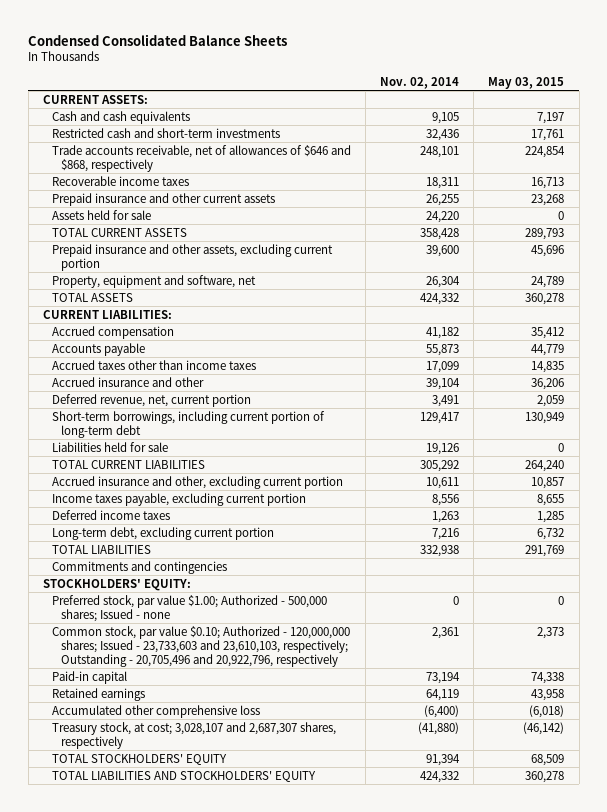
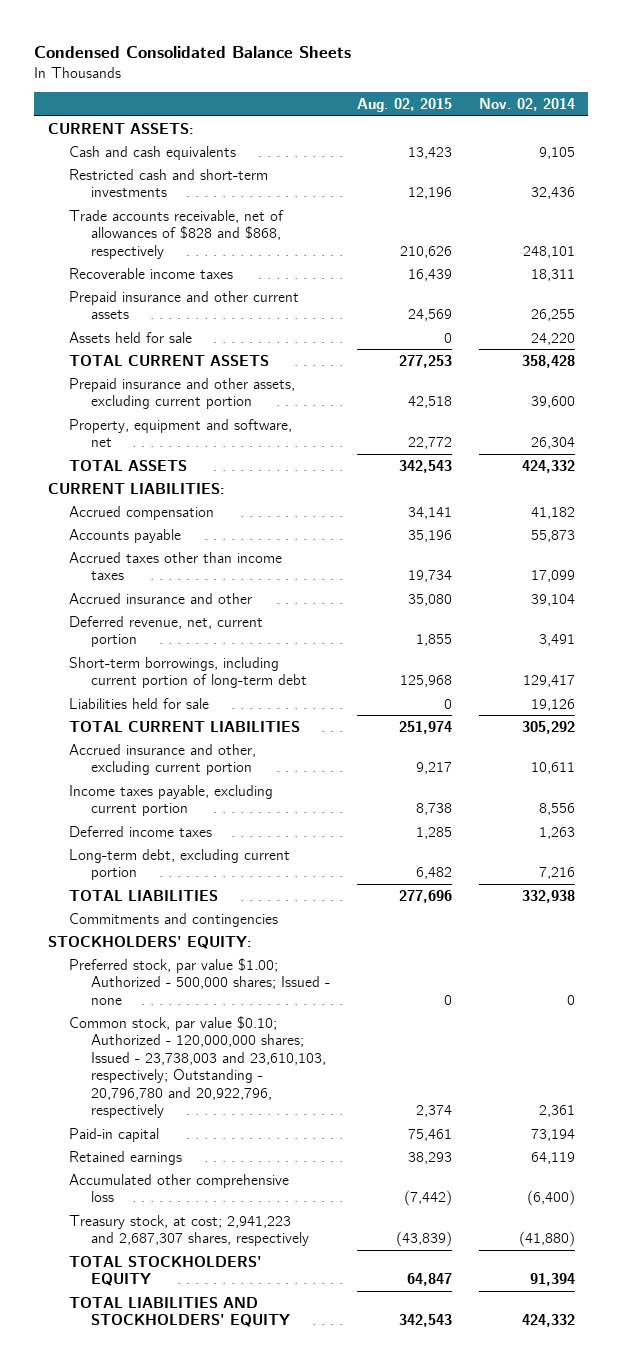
[488,76,565,89] May 03, 2015 -> none
none -> [356,98,452,113] Aug. 02, 2015
[51,144,351,172] Trade accounts receivable, net of allowances of $646 and $868, respectively -> [69,209,285,259] Trade accounts receivable, net of allowances of $828 and $868, respectively
[51,625,350,667] Common stock, par value $0.10; Authorized - 120,000,000 shares; Issued - 23,733,603 and 23,610,103, respectively; Outstanding - 20,705,496 and 20,922,796, respectively -> [69,1015,326,1119] Common stock, par value $0.10; Authorized - 120,000,000 shares; Issued - 23,738,003 and 23,610,103, respectively; Outstanding - 20,796,780 and 20,922,796, respectively
[51,721,336,749] Treasury stock, at cost; 3,028,107 and 2,687,307 shares, respectively -> [69,1214,309,1247] Treasury stock, at cost; 2,941,223 and 2,687,307 shares, respectively

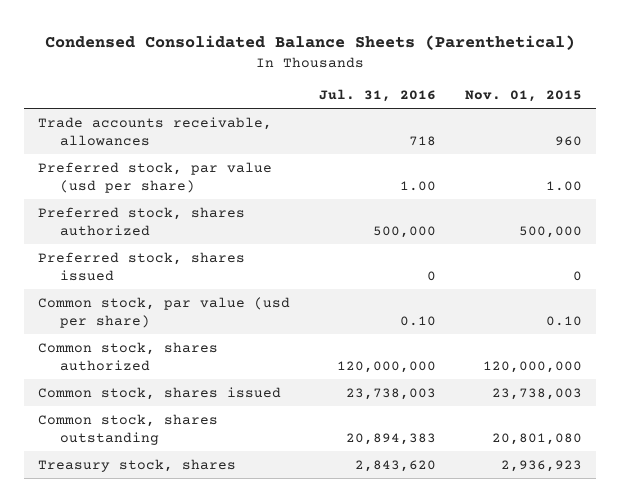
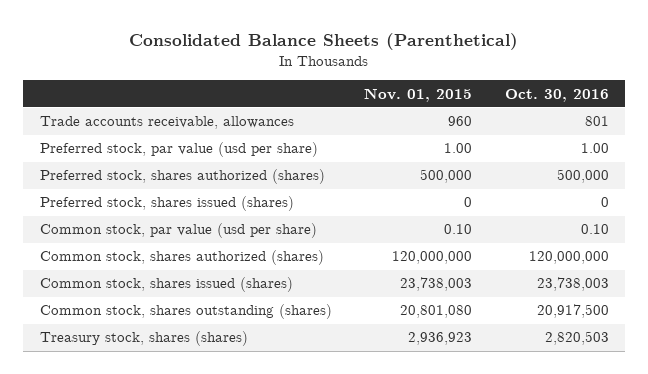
[45,34,576,50] Condensed Consolidated Balance Sheets (Parenthetical) -> [129,32,519,50] Consolidated Balance Sheets (Parenthetical)
[319,88,437,102] Jul. 31, 2016 -> none
none -> [504,88,609,102] Oct. 30, 2016
[38,206,246,237] Preferred stock, shares authorized -> [39,169,325,185] Preferred stock, shares authorized (shares)
[38,251,246,282] Preferred stock, shares issued -> [39,196,294,212] Preferred stock, shares issued (shares)
[38,341,219,372] Common stock, shares authorized -> [39,250,324,266] Common stock, shares authorized (shares)
[38,386,282,400] Common stock, shares issued -> [39,277,293,293] Common stock, shares issued (shares)
[38,413,219,446] Common stock, shares outstanding -> [39,304,332,320] Common stock, shares outstanding (shares)
[38,458,237,472] Treasury stock, shares -> [39,331,248,347] Treasury stock, shares (shares)

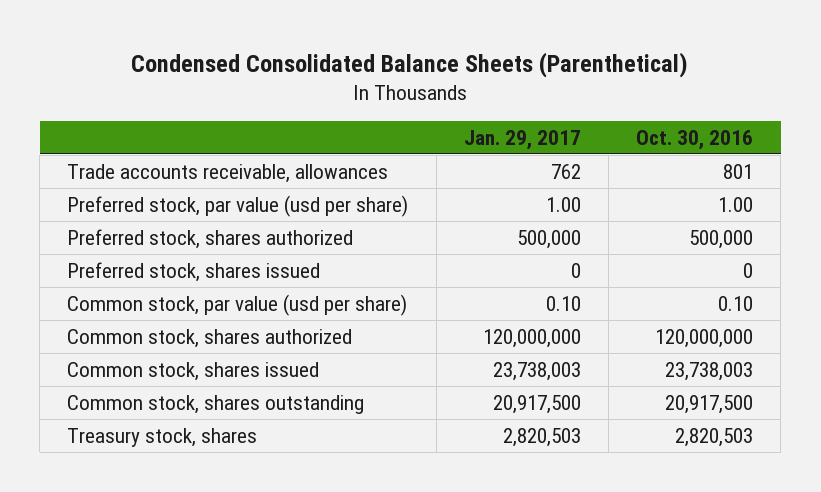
[129,32,519,50] Consolidated Balance Sheets (Parenthetical) -> [131,51,689,78] Condensed Consolidated Balance Sheets (Parenthetical)
[364,87,473,102] Nov. 01, 2015 -> none
none -> [463,129,581,150] Jan. 29, 2017
[39,169,325,185] Preferred stock, shares authorized (shares) -> [67,228,354,249] Preferred stock, shares authorized
[39,196,294,212] Preferred stock, shares issued (shares) -> [67,261,321,282] Preferred stock, shares issued
[39,250,324,266] Common stock, shares authorized (shares) -> [67,328,353,348] Common stock, shares authorized
[39,277,293,293] Common stock, shares issued (shares) -> [67,361,320,381] Common stock, shares issued
[39,304,332,320] Common stock, shares outstanding (shares) -> [67,394,365,414] Common stock, shares outstanding
[39,331,248,347] Treasury stock, shares (shares) -> [67,427,258,447] Treasury stock, shares

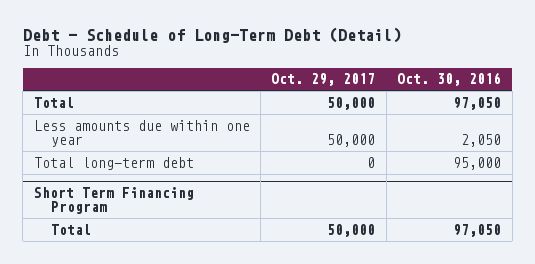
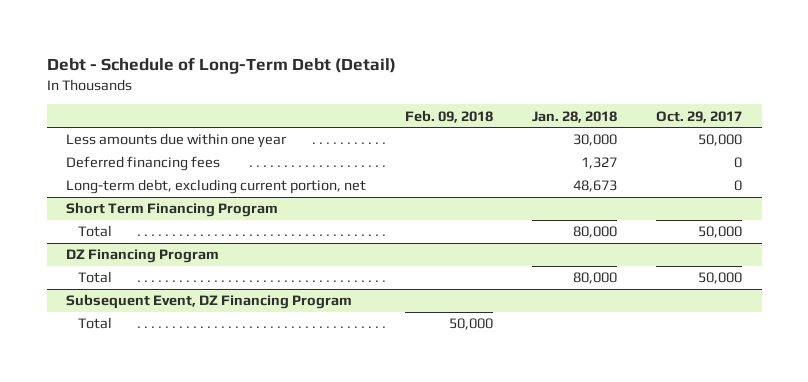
[397,72,502,87] Oct. 30, 2016 -> none
none -> [405,109,494,123] Feb. 09, 2018
none -> [532,110,618,123] Jan. 28, 2018
[33,96,74,108] Total -> none
none -> [66,156,221,172] Deferred financing fees
[33,156,194,170] Total long-term debt -> [66,179,367,195] Long-term debt, excluding current portion, net
none -> [66,249,220,264] DZ Financing Program
none -> [77,271,112,284] Total
none -> [66,294,353,310] Subsequent Event, DZ Financing Program
none -> [77,317,112,330] Total

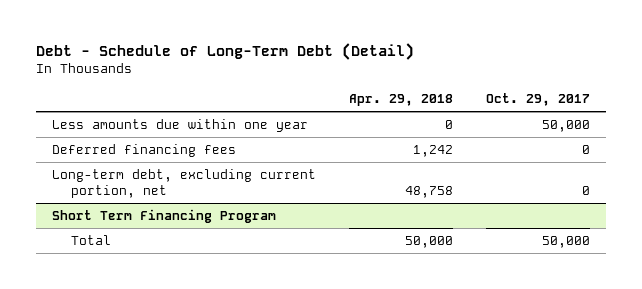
[405,109,494,123] Feb. 09, 2018 -> none
[532,110,618,123] Jan. 28, 2018 -> none
none -> [348,94,453,107] Apr. 29, 2018
[66,249,220,264] DZ Financing Program -> none
[77,271,112,284] Total -> none
[66,294,353,310] Subsequent Event, DZ Financing Program -> none
[77,317,112,330] Total -> none

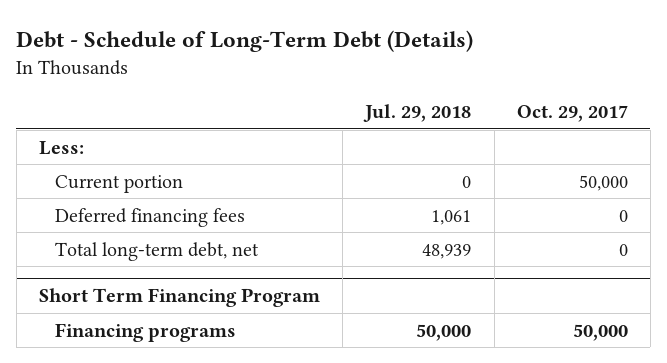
[35,42,414,60] Debt - Schedule of Long-Term Debt (Detail) -> [16,30,474,53] Debt - Schedule of Long-Term Debt (Details)
[348,94,453,107] Apr. 29, 2018 -> none
none -> [363,103,472,122] Jul. 29, 2018
none -> [39,140,85,155] Less:
[52,119,309,133] Less amounts due within one year -> [54,174,183,193] Current portion
[52,169,317,199] Long-term debt, excluding current portion, net -> [54,241,259,261] Total long-term debt, net
[71,235,112,246] Total -> [54,322,236,342] Financing programs

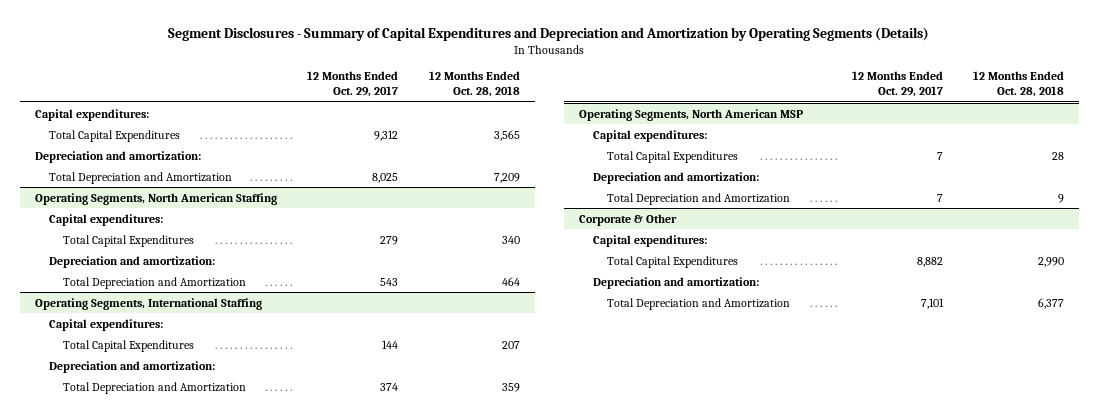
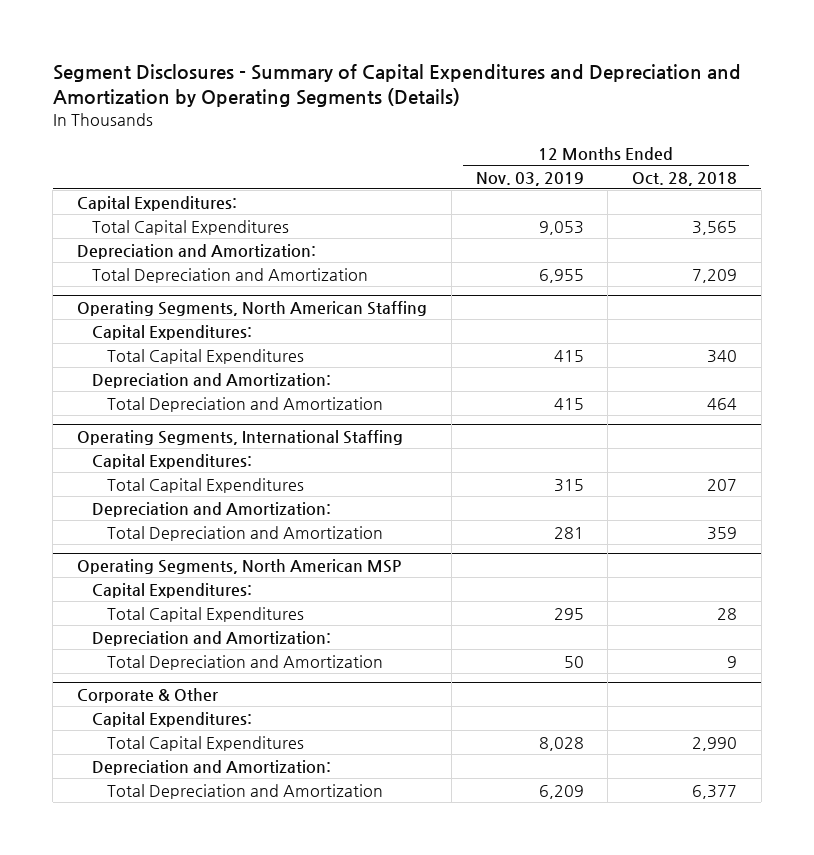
[307,71,399,97] 12 Months Ended Oct. 29, 2017 -> none
none -> [475,171,584,186] Nov. 03, 2019
[34,108,149,121] Capital expenditures: -> [77,195,238,211] Capital Expenditures:
[34,150,201,163] Depreciation and amortization: -> [77,243,317,259] Depreciation and Amortization:
[48,213,163,226] Capital expenditures: -> [92,324,253,340] Capital Expenditures:
[48,255,215,268] Depreciation and amortization: -> [92,372,332,388] Depreciation and Amortization:
[48,318,163,331] Capital expenditures: -> [92,453,253,469] Capital Expenditures:
[48,360,215,373] Depreciation and amortization: -> [92,501,332,517] Depreciation and Amortization:
[593,129,708,142] Capital expenditures: -> [92,582,253,598] Capital Expenditures:
[593,171,760,184] Depreciation and amortization: -> [92,630,332,646] Depreciation and Amortization:
[593,234,708,247] Capital expenditures: -> [92,711,253,727] Capital Expenditures:
[593,276,760,289] Depreciation and amortization: -> [92,759,332,775] Depreciation and Amortization:

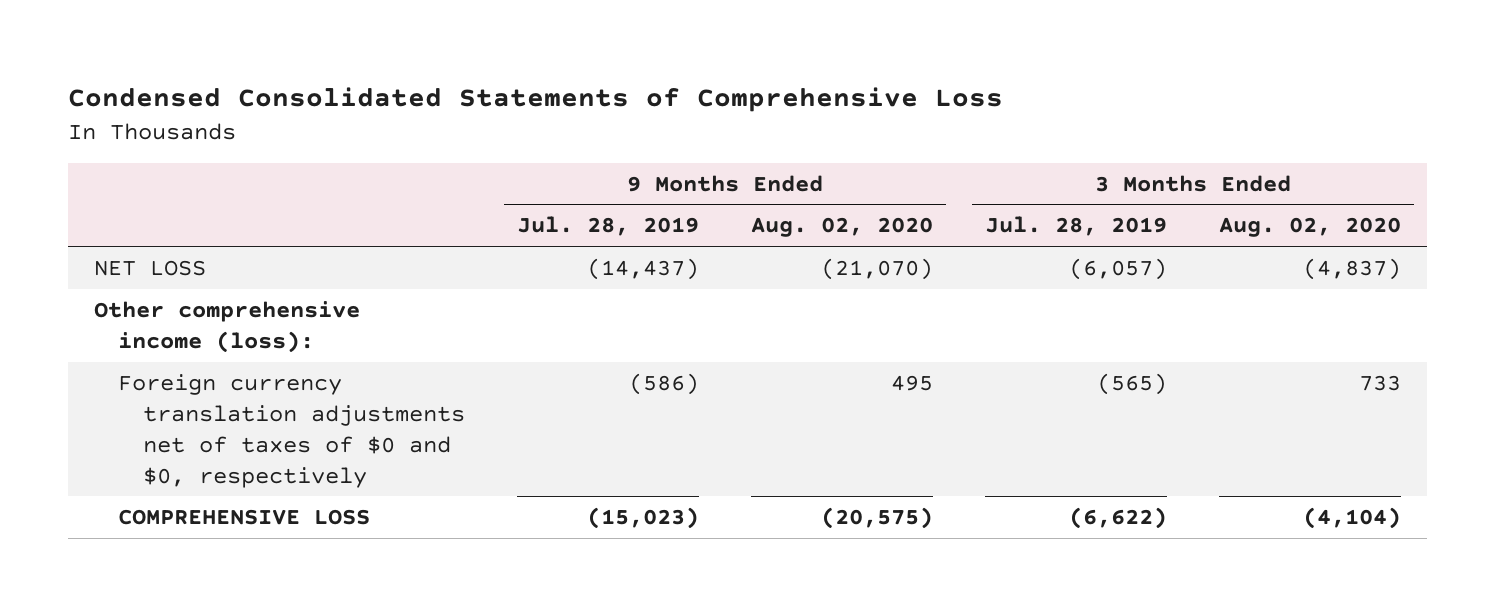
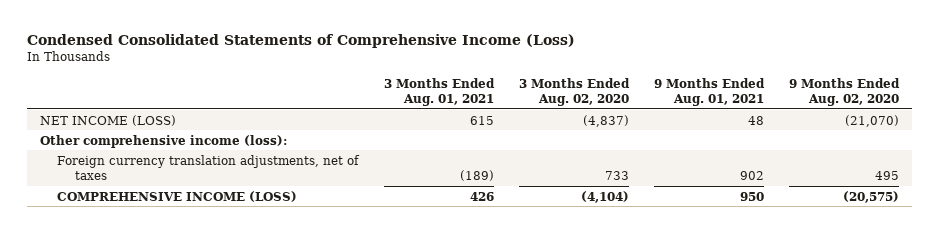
[68,86,1004,112] Condensed Consolidated Statements of Comprehensive Loss -> [26,34,575,49] Condensed Consolidated Statements of Comprehensive Income (Loss)
[516,216,699,237] Jul. 28, 2019 -> none
[985,216,1168,237] Jul. 28, 2019 -> none
none -> [383,77,495,106] 3 Months Ended Aug. 01, 2021
none -> [654,77,766,106] 9 Months Ended Aug. 01, 2021
[94,259,207,276] NET LOSS -> [39,114,176,126] NET INCOME (LOSS)
[118,373,465,488] Foreign currency translation adjustments net of taxes of $0 and $0, respectively -> [57,154,361,180] Foreign currency translation adjustments, net of taxes
[118,508,371,525] COMPREHENSIVE LOSS -> [57,190,298,202] COMPREHENSIVE INCOME (LOSS)

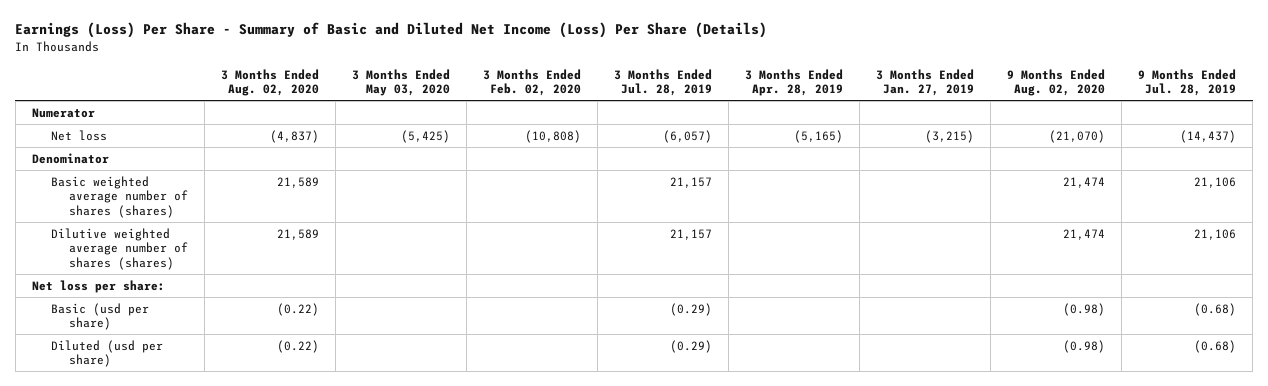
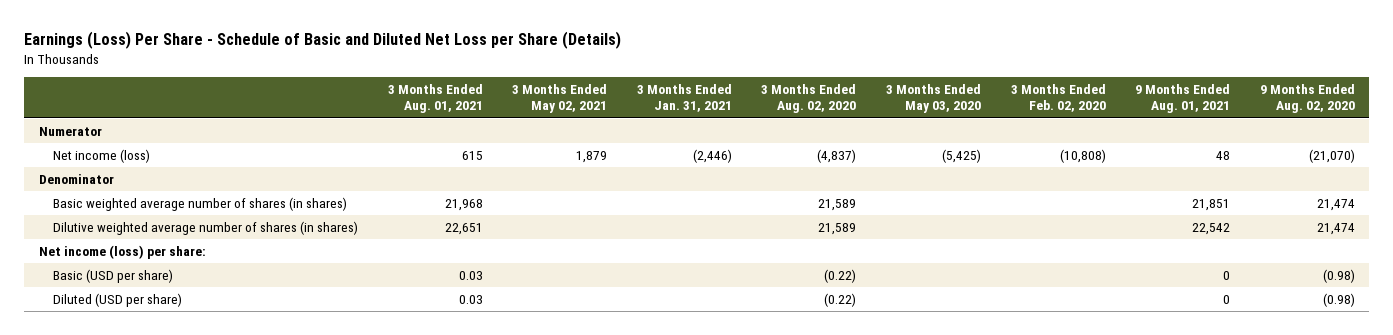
[15,22,768,39] Earnings (Loss) Per Share - Summary of Basic and Diluted Net Income (Loss) Per Share (Details) -> [23,31,621,50] Earnings (Loss) Per Share - Schedule of Basic and Diluted Net Loss per Share (Details)
[614,68,713,97] 3 Months Ended Jul. 28, 2019 -> none
[745,68,844,97] 3 Months Ended Apr. 28, 2019 -> none
[876,68,975,97] 3 Months Ended Jan. 27, 2019 -> none
[1138,68,1237,97] 9 Months Ended Jul. 28, 2019 -> none
none -> [387,84,483,114] 3 Months Ended Aug. 01, 2021
none -> [512,84,608,114] 3 Months Ended May 02, 2021
none -> [636,84,732,113] 3 Months Ended Jan. 31, 2021
none -> [1135,84,1231,114] 9 Months Ended Aug. 01, 2021
[50,129,107,141] Net loss -> [53,149,151,164] Net income (loss)
[50,175,189,218] Basic weighted average number of shares (shares) -> [53,197,348,212] Basic weighted average number of shares (in shares)
[50,227,189,270] Dilutive weighted average number of shares (shares) -> [53,221,359,236] Dilutive weighted average number of shares (in shares)
[31,279,165,293] Net loss per share: -> [38,245,206,260] Net income (loss) per share:
[50,302,149,331] Basic (usd per share) -> [53,269,174,284] Basic (USD per share)
[50,339,163,368] Diluted (usd per share) -> [53,293,183,308] Diluted (USD per share)

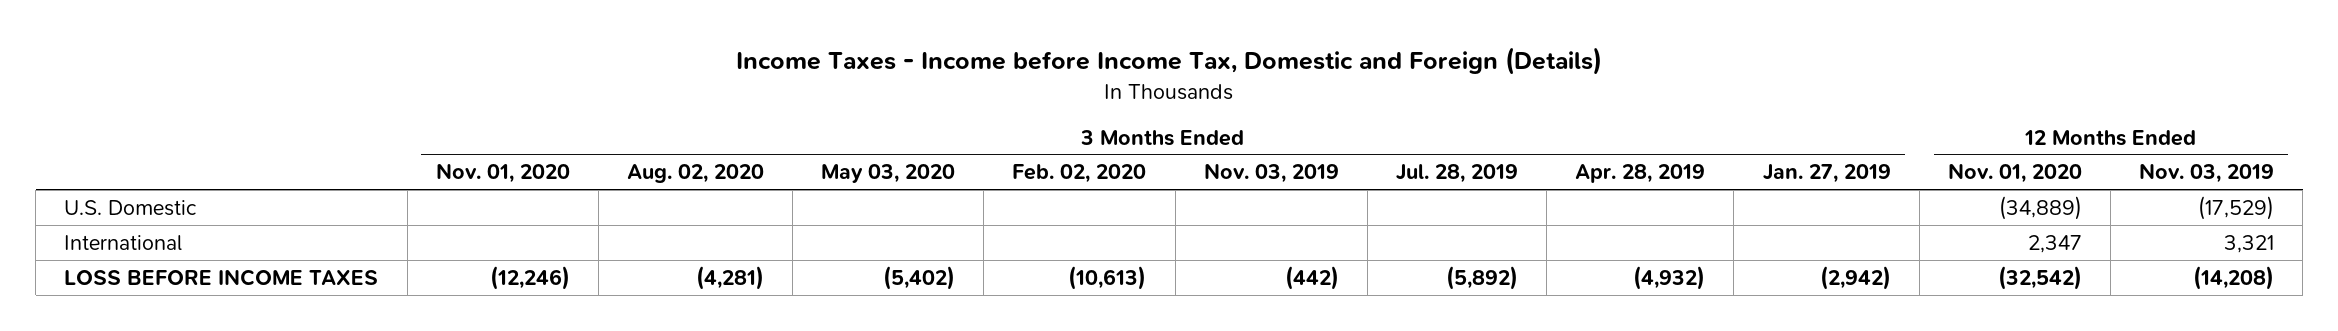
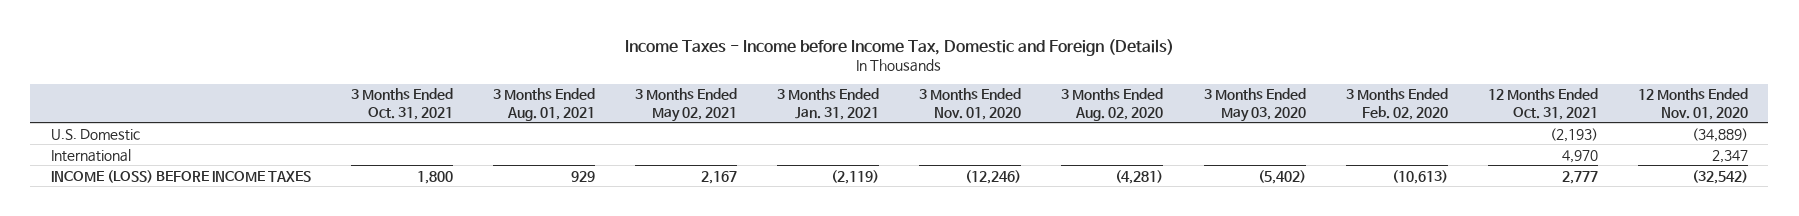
[1203,163,1339,184] Nov. 03, 2019 -> none
[1396,164,1519,184] Jul. 28, 2019 -> none
[1575,164,1706,184] Apr. 28, 2019 -> none
[1762,164,1891,184] Jan. 27, 2019 -> none
[2139,163,2275,184] Nov. 03, 2019 -> none
none -> [350,88,453,120] 3 Months Ended Oct. 31, 2021
none -> [492,88,595,121] 3 Months Ended Aug. 01, 2021
none -> [634,88,737,122] 3 Months Ended May 02, 2021
none -> [777,88,880,120] 3 Months Ended Jan. 31, 2021
none -> [1487,88,1598,120] 12 Months Ended Oct. 31, 2021
[64,268,379,286] LOSS BEFORE INCOME TAXES -> [50,169,311,183] INCOME (LOSS) BEFORE INCOME TAXES

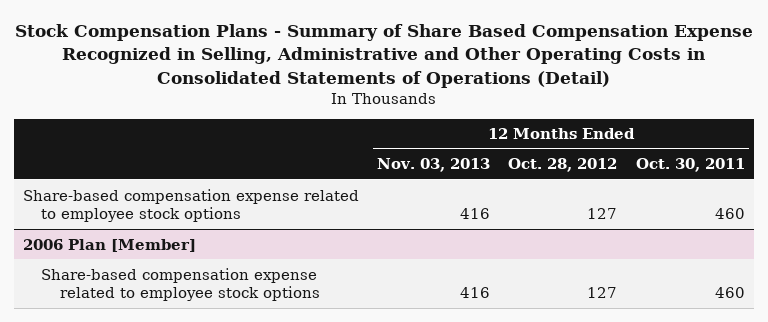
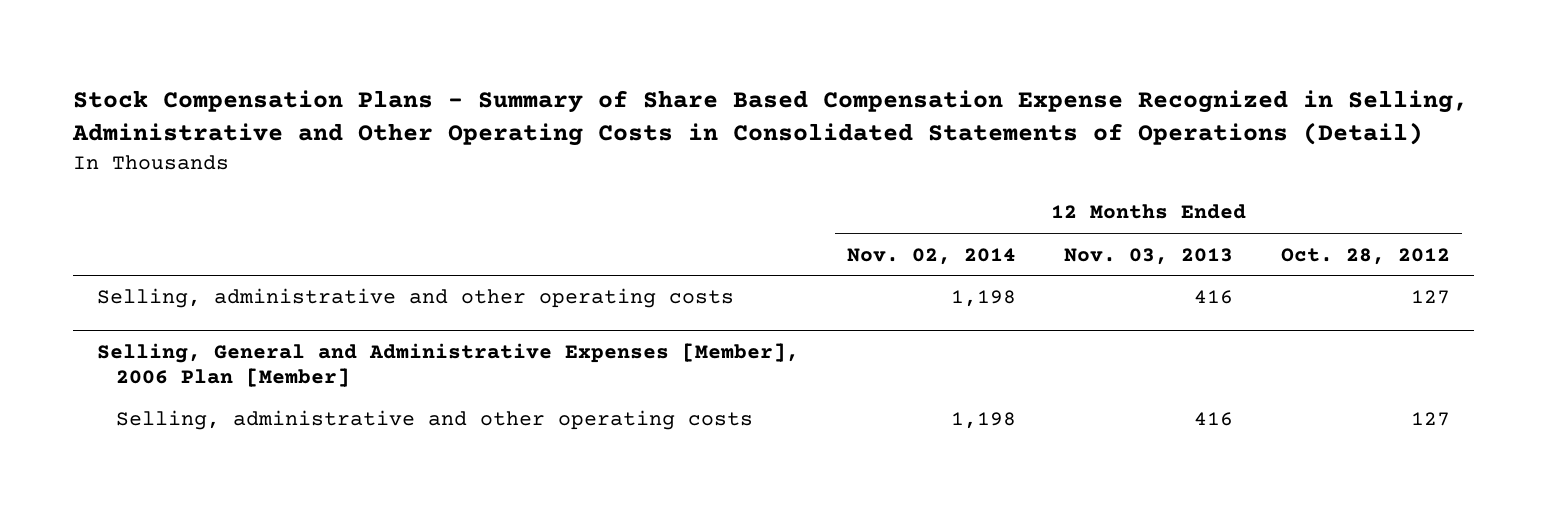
[635,158,745,173] Oct. 30, 2011 -> none
none -> [847,247,1017,265] Nov. 02, 2014
[23,238,197,252] 2006 Plan [Member] -> none
[23,188,360,223] Share-based compensation expense related to employee stock options -> [97,288,735,309] Selling, administrative and other operating costs
none -> [97,342,800,388] Selling, General and Administrative Expenses [Member], 2006 Plan [Member]
[41,267,320,302] Share-based compensation expense related to employee stock options -> [116,410,754,431] Selling, administrative and other operating costs

